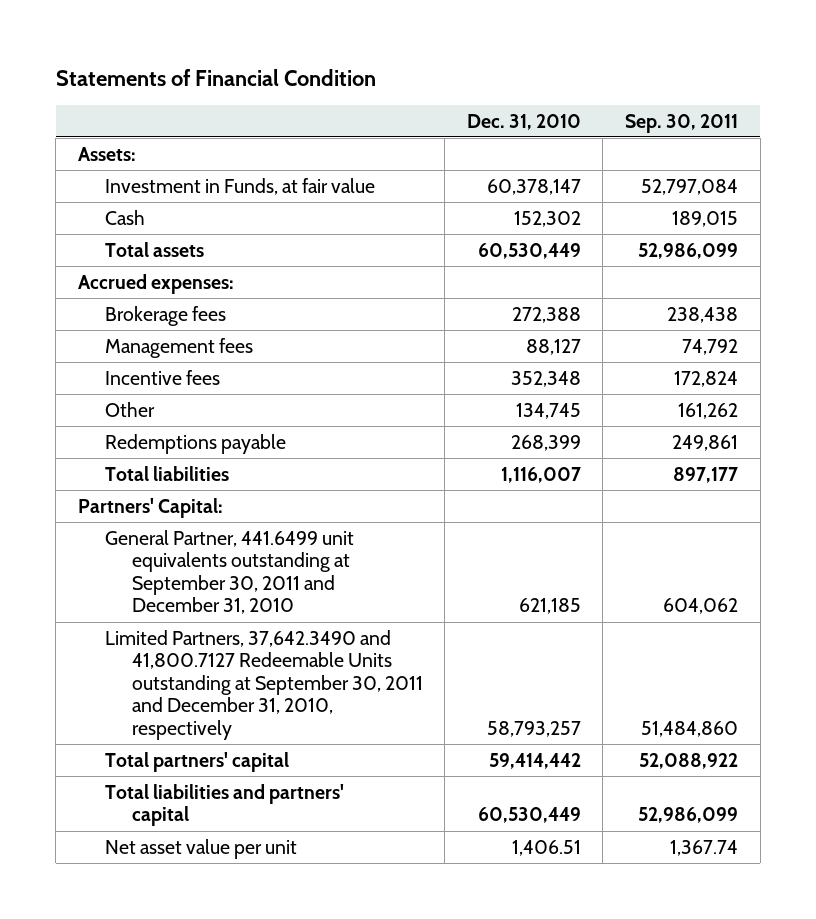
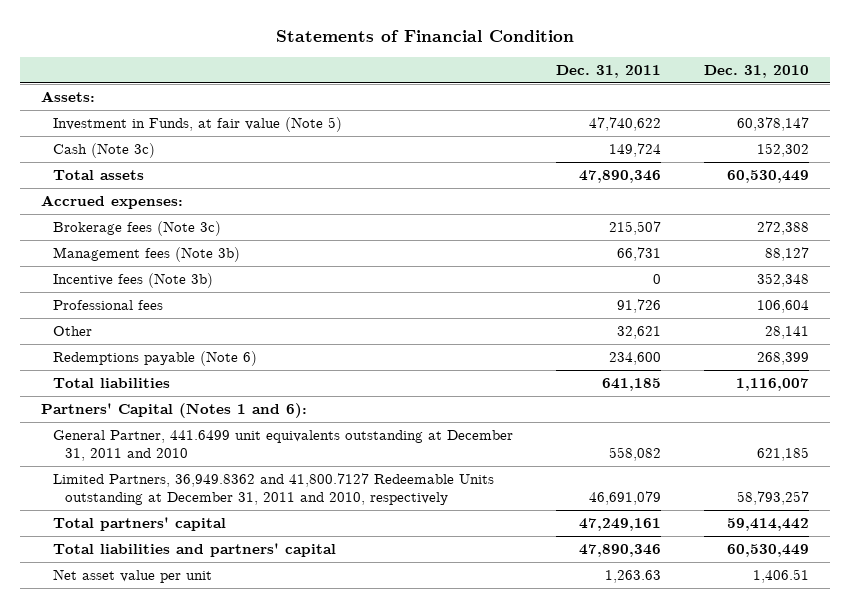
[625,113,739,133] Sep. 30, 2011 -> none
none -> [555,64,661,78] Dec. 31, 2011
[104,177,375,195] Investment in Funds, at fair value -> [53,116,343,132] Investment in Funds, at fair value (Note 5)
[104,209,145,225] Cash -> [53,142,156,158] Cash (Note 3c)
[104,305,226,326] Brokerage fees -> [53,220,222,236] Brokerage fees (Note 3c)
[104,337,253,358] Management fees -> [53,246,241,262] Management fees (Note 3b)
[104,369,220,385] Incentive fees -> [53,272,214,288] Incentive fees (Note 3b)
none -> [53,299,164,310] Professional fees
[515,402,581,419] 134,745 -> [764,325,809,339] 28,141
[104,433,286,454] Redemptions payable -> [53,350,258,366] Redemptions payable (Note 6)
[77,497,223,518] Partners' Capital: -> [41,402,308,418] Partners' Capital (Notes 1 and 6):
[104,529,354,615] General Partner, 441.6499 unit equivalents outstanding at September 30, 2011 and December 31, 2010 -> [53,429,514,462] General Partner, 441.6499 unit equivalents outstanding at December 31, 2011 and 2010
[104,629,423,740] Limited Partners, 37,642.3490 and 41,800.7127 Redeemable Units outstanding at September 30, 2011 and December 31, 2010, respectively -> [53,472,495,506] Limited Partners, 36,949.8362 and 41,800.7127 Redeemable Units outstanding at December 31, 2011 and 2010, respectively

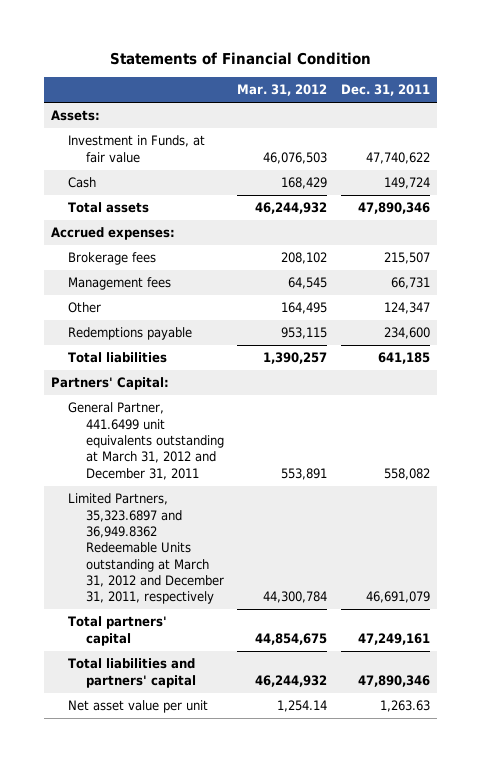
[703,64,809,78] Dec. 31, 2010 -> none
none -> [237,84,328,97] Mar. 31, 2012
[53,116,343,132] Investment in Funds, at fair value (Note 5) -> [68,135,206,163] Investment in Funds, at fair value
[53,142,156,158] Cash (Note 3c) -> [68,177,97,189] Cash
[53,272,214,288] Incentive fees (Note 3b) -> none
[53,299,164,310] Professional fees -> none
[53,220,222,236] Brokerage fees (Note 3c) -> [68,252,157,266] Brokerage fees
[53,246,241,262] Management fees (Note 3b) -> [68,277,172,291] Management fees
[616,325,661,339] 32,621 -> [384,302,431,315] 124,347
[53,350,258,366] Redemptions payable (Note 6) -> [68,327,193,341] Redemptions payable
[41,402,308,418] Partners' Capital (Notes 1 and 6): -> [50,377,169,391] Partners' Capital:
[53,429,514,462] General Partner, 441.6499 unit equivalents outstanding at December 31, 2011 and 2010 -> [68,402,224,480] General Partner, 441.6499 unit equivalents outstanding at March 31, 2012 and December 31, 2011
[53,472,495,506] Limited Partners, 36,949.8362 and 41,800.7127 Redeemable Units outstanding at December 31, 2011 and 2010, respectively -> [68,493,224,605] Limited Partners, 35,323.6897 and 36,949.8362 Redeemable Units outstanding at March 31, 2012 and December 31, 2011, respectively

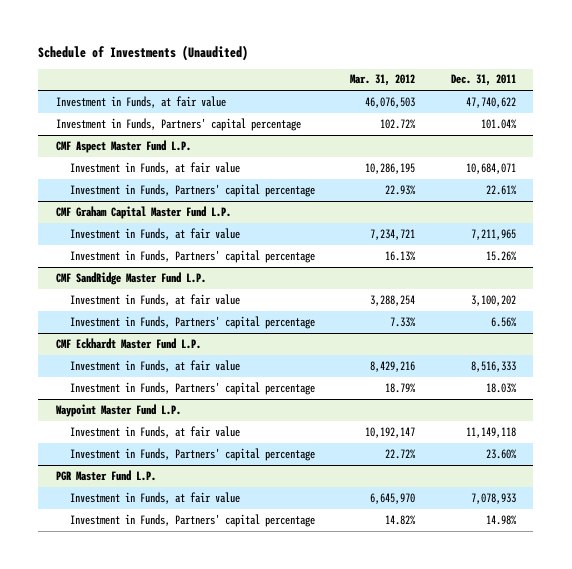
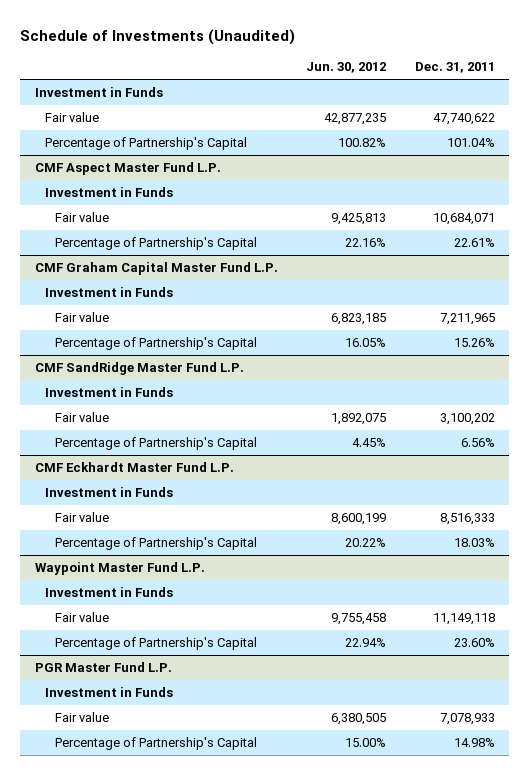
[350,74,416,87] Mar. 31, 2012 -> none
none -> [306,62,387,74] Jun. 30, 2012
none -> [34,87,163,98] Investment in Funds
[56,95,227,108] Investment in Funds, at fair value -> [44,112,99,123] Fair value
[56,117,302,131] Investment in Funds, Partners' capital percentage -> [44,137,247,151] Percentage of Partnership's Capital
none -> [44,187,173,198] Investment in Funds
[70,161,241,174] Investment in Funds, at fair value -> [55,212,110,223] Fair value
[70,183,316,197] Investment in Funds, Partners' capital percentage -> [55,237,258,251] Percentage of Partnership's Capital
none -> [44,287,173,298] Investment in Funds
[70,227,241,240] Investment in Funds, at fair value -> [55,312,110,323] Fair value
[70,249,316,263] Investment in Funds, Partners' capital percentage -> [55,337,258,351] Percentage of Partnership's Capital
none -> [44,387,173,398] Investment in Funds
[70,293,241,306] Investment in Funds, at fair value -> [55,412,110,423] Fair value
[70,315,316,329] Investment in Funds, Partners' capital percentage -> [55,437,258,451] Percentage of Partnership's Capital
none -> [44,487,173,498] Investment in Funds
[70,359,241,372] Investment in Funds, at fair value -> [55,512,110,523] Fair value
[70,381,316,395] Investment in Funds, Partners' capital percentage -> [55,537,258,551] Percentage of Partnership's Capital
none -> [44,587,173,598] Investment in Funds
[70,425,241,438] Investment in Funds, at fair value -> [55,612,110,623] Fair value
[70,447,316,461] Investment in Funds, Partners' capital percentage -> [55,637,258,651] Percentage of Partnership's Capital
none -> [44,687,173,698] Investment in Funds
[70,491,241,504] Investment in Funds, at fair value -> [55,712,110,723] Fair value
[70,513,316,527] Investment in Funds, Partners' capital percentage -> [55,737,258,751] Percentage of Partnership's Capital

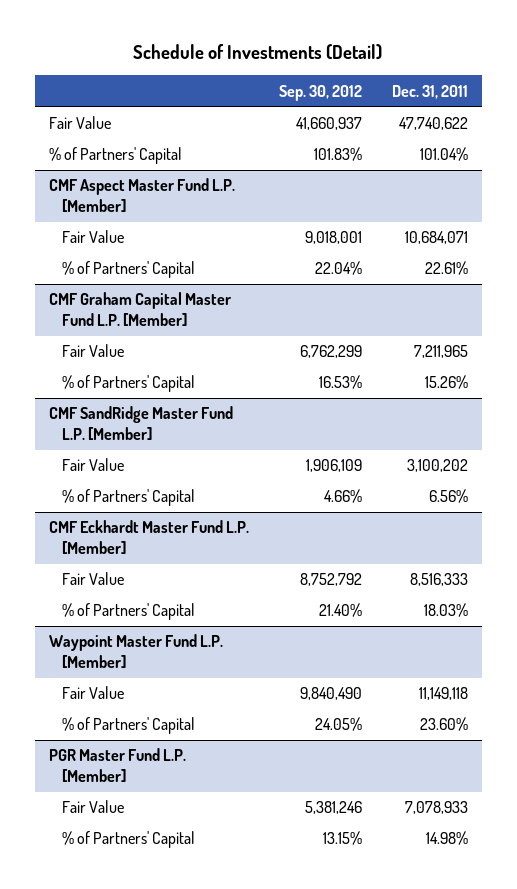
[20,28,296,45] Schedule of Investments (Unaudited) -> [133,44,383,61] Schedule of Investments (Detail)
[306,62,387,74] Jun. 30, 2012 -> none
none -> [278,84,362,101] Sep. 30, 2012
[34,87,163,98] Investment in Funds -> none
[44,187,173,198] Investment in Funds -> none
[44,287,173,298] Investment in Funds -> none
[44,387,173,398] Investment in Funds -> none
[44,487,173,498] Investment in Funds -> none
[44,587,173,598] Investment in Funds -> none
[44,687,173,698] Investment in Funds -> none
[44,112,99,123] Fair value -> [49,116,112,130] Fair Value
[44,137,247,151] Percentage of Partnership's Capital -> [49,147,183,165] % of Partners' Capital
[34,162,221,176] CMF Aspect Master Fund L.P. -> [49,178,236,212] CMF Aspect Master Fund L.P. [Member]
[55,212,110,223] Fair value -> [62,230,125,244] Fair Value
[55,237,258,251] Percentage of Partnership's Capital -> [62,261,196,279] % of Partners' Capital
[34,262,278,276] CMF Graham Capital Master Fund L.P. -> [49,292,232,326] CMF Graham Capital Master Fund L.P. [Member]
[55,312,110,323] Fair value -> [62,344,125,358] Fair Value
[55,337,258,351] Percentage of Partnership's Capital -> [62,375,196,393] % of Partners' Capital
[34,362,244,376] CMF SandRidge Master Fund L.P. -> [49,406,234,440] CMF SandRidge Master Fund L.P. [Member]
[55,412,110,423] Fair value -> [62,458,125,472] Fair Value
[55,437,258,451] Percentage of Partnership's Capital -> [62,489,196,507] % of Partners' Capital
[34,462,234,473] CMF Eckhardt Master Fund L.P. -> [49,520,250,554] CMF Eckhardt Master Fund L.P. [Member]
[55,512,110,523] Fair value -> [62,572,125,586] Fair Value
[55,537,258,551] Percentage of Partnership's Capital -> [62,603,196,621] % of Partners' Capital
[34,562,205,576] Waypoint Master Fund L.P. -> [49,634,224,668] Waypoint Master Fund L.P. [Member]
[55,612,110,623] Fair value -> [62,686,125,700] Fair Value
[55,637,258,651] Percentage of Partnership's Capital -> [62,717,196,735] % of Partners' Capital
[34,662,172,673] PGR Master Fund L.P. -> [49,748,187,782] PGR Master Fund L.P. [Member]
[55,712,110,723] Fair value -> [62,800,125,814] Fair Value
[55,737,258,751] Percentage of Partnership's Capital -> [62,831,196,849] % of Partners' Capital

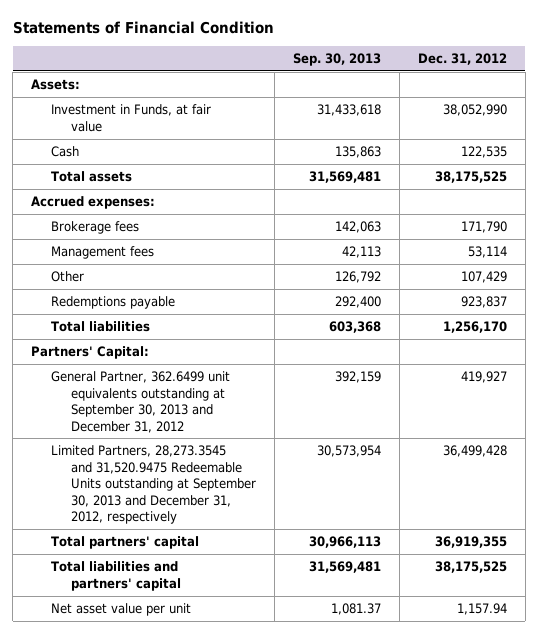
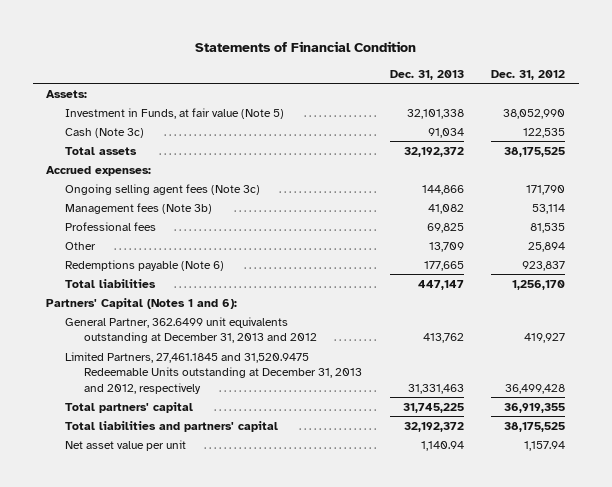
[292,53,381,67] Sep. 30, 2013 -> none
none -> [389,69,464,80] Dec. 31, 2013
[51,104,212,132] Investment in Funds, at fair value -> [65,107,285,119] Investment in Funds, at fair value (Note 5)
[51,146,80,158] Cash -> [65,127,145,138] Cash (Note 3c)
[51,221,140,235] Brokerage fees -> [65,183,261,195] Ongoing selling agent fees (Note 3c)
[51,246,155,260] Management fees -> [65,202,213,214] Management fees (Note 3b)
none -> [65,221,157,231] Professional fees
[460,271,507,284] 107,429 -> [528,241,566,252] 25,894
[51,296,176,310] Redemptions payable -> [65,259,225,271] Redemptions payable (Note 6)
[31,346,150,360] Partners' Capital: -> [46,297,238,309] Partners' Capital (Notes 1 and 6):
[51,371,231,433] General Partner, 362.6499 unit equivalents outstanding at September 30, 2013 and December 31, 2012 -> [65,316,318,344] General Partner, 362.6499 unit equivalents outstanding at December 31, 2013 and 2012
[51,445,257,524] Limited Partners, 28,273.3545 and 31,520.9475 Redeemable Units outstanding at September 30, 2013 and December 31, 2012, respectively -> [65,351,363,394] Limited Partners, 27,461.1845 and 31,520.9475 Redeemable Units outstanding at December 31, 2013 and 2012, respectively

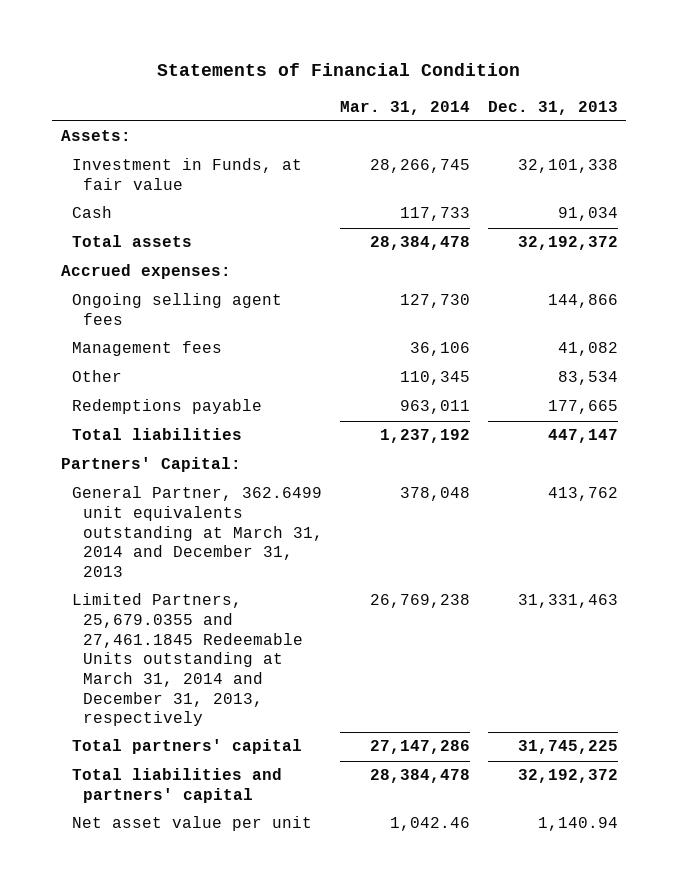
[491,69,566,80] Dec. 31, 2012 -> none
none -> [340,100,471,115] Mar. 31, 2014
[65,107,285,119] Investment in Funds, at fair value (Note 5) -> [71,158,302,191] Investment in Funds, at fair value
[65,127,145,138] Cash (Note 3c) -> [71,206,112,219] Cash
[65,221,157,231] Professional fees -> none
[65,183,261,195] Ongoing selling agent fees (Note 3c) -> [71,293,282,326] Ongoing selling agent fees
[65,202,213,214] Management fees (Note 3b) -> [71,341,222,357] Management fees
[428,241,464,252] 13,709 -> [557,371,618,386] 83,534
[65,259,225,271] Redemptions payable (Note 6) -> [71,399,262,415] Redemptions payable
[46,297,238,309] Partners' Capital (Notes 1 and 6): -> [60,457,241,473] Partners' Capital:
[65,316,318,344] General Partner, 362.6499 unit equivalents outstanding at December 31, 2013 and 2012 -> [71,486,323,578] General Partner, 362.6499 unit equivalents outstanding at March 31, 2014 and December 31, 2013
[65,351,363,394] Limited Partners, 27,461.1845 and 31,520.9475 Redeemable Units outstanding at December 31, 2013 and 2012, respectively -> [71,593,303,727] Limited Partners, 25,679.0355 and 27,461.1845 Redeemable Units outstanding at March 31, 2014 and December 31, 2013, respectively

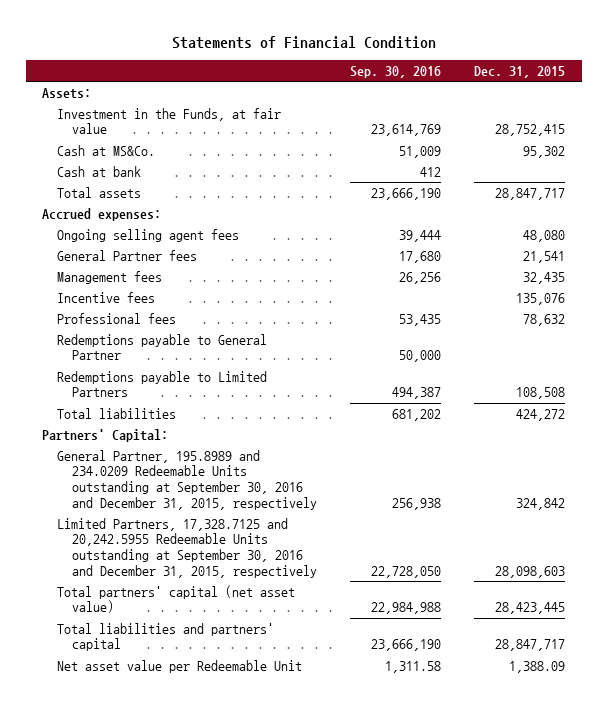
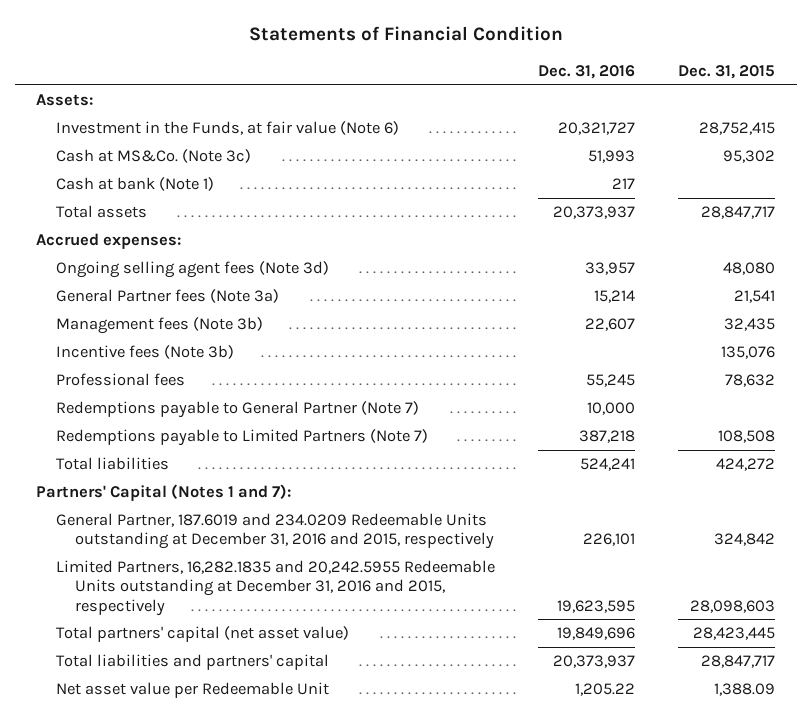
[350,66,442,79] Sep. 30, 2016 -> none
none -> [537,64,635,79] Dec. 31, 2016
[57,107,282,135] Investment in the Funds, at fair value -> [55,121,399,136] Investment in the Funds, at fair value (Note 6)
[57,144,156,156] Cash at MS&Co. -> [55,149,251,164] Cash at MS&Co. (Note 3c)
[57,165,142,177] Cash at bank -> [55,177,214,192] Cash at bank (Note 1)
[57,228,240,242] Ongoing selling agent fees -> [55,261,329,279] Ongoing selling agent fees (Note 3d)
[57,249,198,261] General Partner fees -> [55,289,279,304] General Partner fees (Note 3a)
[57,270,163,284] Management fees -> [55,317,263,335] Management fees (Note 3b)
[57,291,156,303] Incentive fees -> [55,345,234,360] Incentive fees (Note 3b)
[57,333,268,361] Redemptions payable to General Partner -> [55,401,419,419] Redemptions payable to General Partner (Note 7)
[57,370,268,398] Redemptions payable to Limited Partners -> [55,429,428,447] Redemptions payable to Limited Partners (Note 7)
[42,428,169,442] Partners' Capital: -> [36,484,292,502] Partners' Capital (Notes 1 and 7):
[57,449,318,510] General Partner, 195.8989 and 234.0209 Redeemable Units outstanding at September 30, 2016 and December 31, 2015, respectively -> [55,513,494,550] General Partner, 187.6019 and 234.0209 Redeemable Units outstanding at December 31, 2016 and 2015, respectively
[57,517,318,578] Limited Partners, 17,328.7125 and 20,242.5955 Redeemable Units outstanding at September 30, 2016 and December 31, 2015, respectively -> [55,560,495,616] Limited Partners, 16,282.1835 and 20,242.5955 Redeemable Units outstanding at December 31, 2016 and 2015, respectively

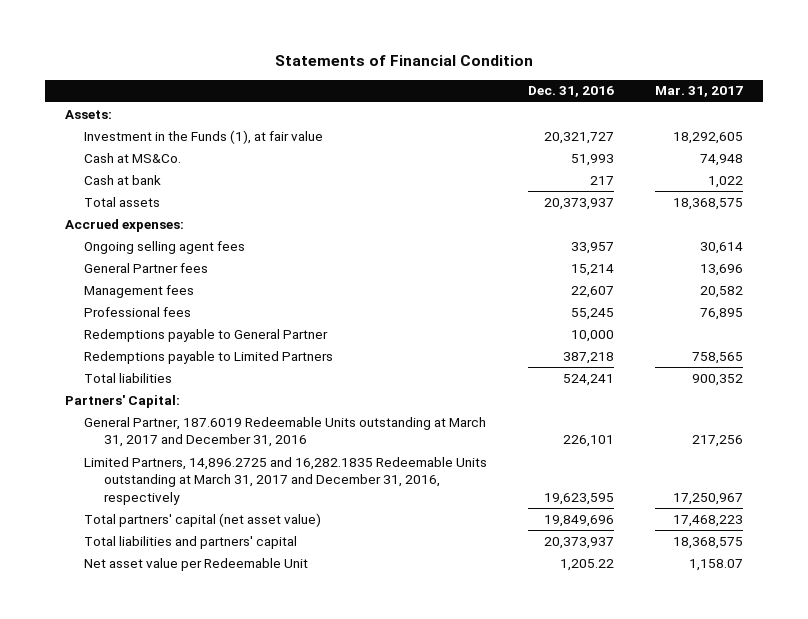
[678,64,776,79] Dec. 31, 2015 -> none
none -> [654,86,743,98] Mar. 31, 2017
[55,121,399,136] Investment in the Funds, at fair value (Note 6) -> [84,129,324,144] Investment in the Funds (1), at fair value
[55,149,251,164] Cash at MS&Co. (Note 3c) -> [84,152,182,163] Cash at MS&Co.
[55,177,214,192] Cash at bank (Note 1) -> [84,174,162,185] Cash at bank
[55,345,234,360] Incentive fees (Note 3b) -> none
[55,261,329,279] Ongoing selling agent fees (Note 3d) -> [84,240,246,254] Ongoing selling agent fees
[55,289,279,304] General Partner fees (Note 3a) -> [84,262,209,273] General Partner fees
[55,317,263,335] Management fees (Note 3b) -> [84,284,195,298] Management fees
[55,401,419,419] Redemptions payable to General Partner (Note 7) -> [84,328,329,342] Redemptions payable to General Partner
[55,429,428,447] Redemptions payable to Limited Partners (Note 7) -> [84,350,334,364] Redemptions payable to Limited Partners
[36,484,292,502] Partners' Capital (Notes 1 and 7): -> [65,394,181,408] Partners' Capital:
[55,513,494,550] General Partner, 187.6019 and 234.0209 Redeemable Units outstanding at December 31, 2016 and 2015, respectively -> [84,416,487,448] General Partner, 187.6019 Redeemable Units outstanding at March 31, 2017 and December 31, 2016
[55,560,495,616] Limited Partners, 16,282.1835 and 20,242.5955 Redeemable Units outstanding at December 31, 2016 and 2015, respectively -> [84,456,488,505] Limited Partners, 14,896.2725 and 16,282.1835 Redeemable Units outstanding at March 31, 2017 and December 31, 2016, respectively

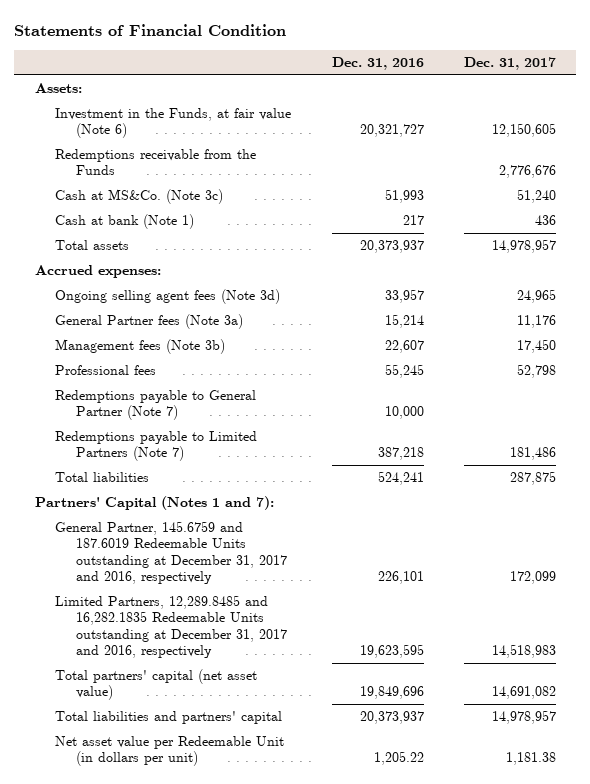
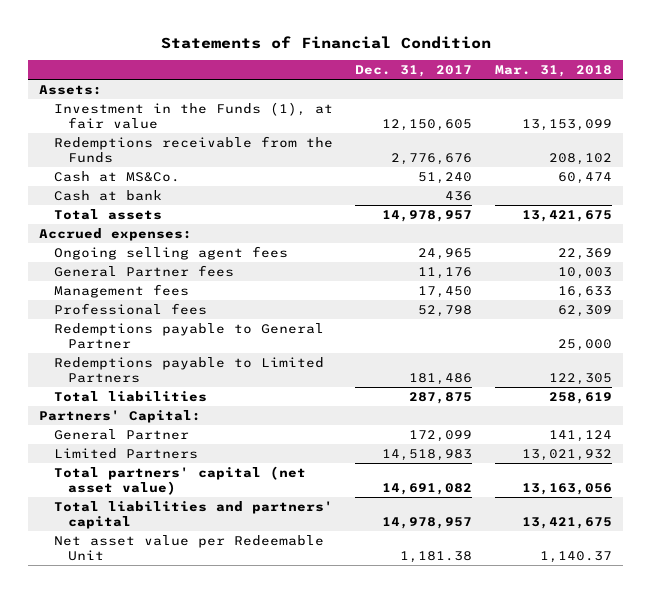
[331,57,424,71] Dec. 31, 2016 -> none
none -> [495,65,613,78] Mar. 31, 2018
[55,108,292,139] Investment in the Funds, at fair value (Note 6) -> [53,101,333,129] Investment in the Funds (1), at fair value
[55,189,224,205] Cash at MS&Co. (Note 3c) -> [53,170,180,182] Cash at MS&Co.
[55,214,195,230] Cash at bank (Note 1) -> [53,189,162,201] Cash at bank
[55,289,281,305] Ongoing selling agent fees (Note 3d) -> [53,245,288,260] Ongoing selling agent fees
[55,314,244,330] General Partner fees (Note 3a) -> [53,264,234,277] General Partner fees
[55,339,226,355] Management fees (Note 3b) -> [53,283,189,298] Management fees
[55,390,257,421] Redemptions payable to General Partner (Note 7) -> [53,322,324,349] Redemptions payable to General Partner
[55,431,258,462] Redemptions payable to Limited Partners (Note 7) -> [53,356,324,383] Redemptions payable to Limited Partners
[34,496,274,511] Partners' Capital (Notes 1 and 7): -> [39,409,202,423] Partners' Capital:
[55,521,288,585] General Partner, 145.6759 and 187.6019 Redeemable Units outstanding at December 31, 2017 and 2016, respectively -> [53,428,189,440] General Partner
[55,595,288,659] Limited Partners, 12,289.8485 and 16,282.1835 Redeemable Units outstanding at December 31, 2017 and 2016, respectively -> [53,447,198,459] Limited Partners
[55,736,285,767] Net asset value per Redeemable Unit (in dollars per unit) -> [53,534,324,561] Net asset value per Redeemable Unit

